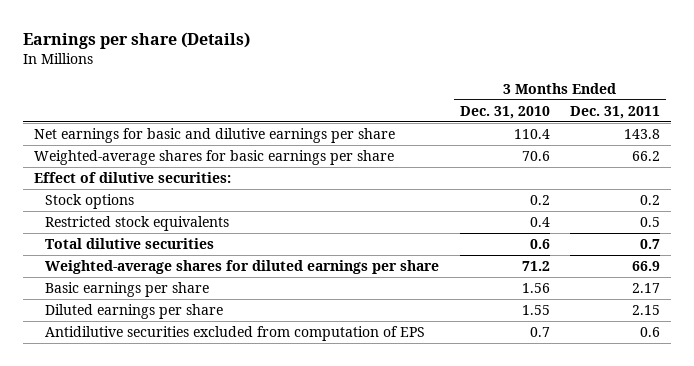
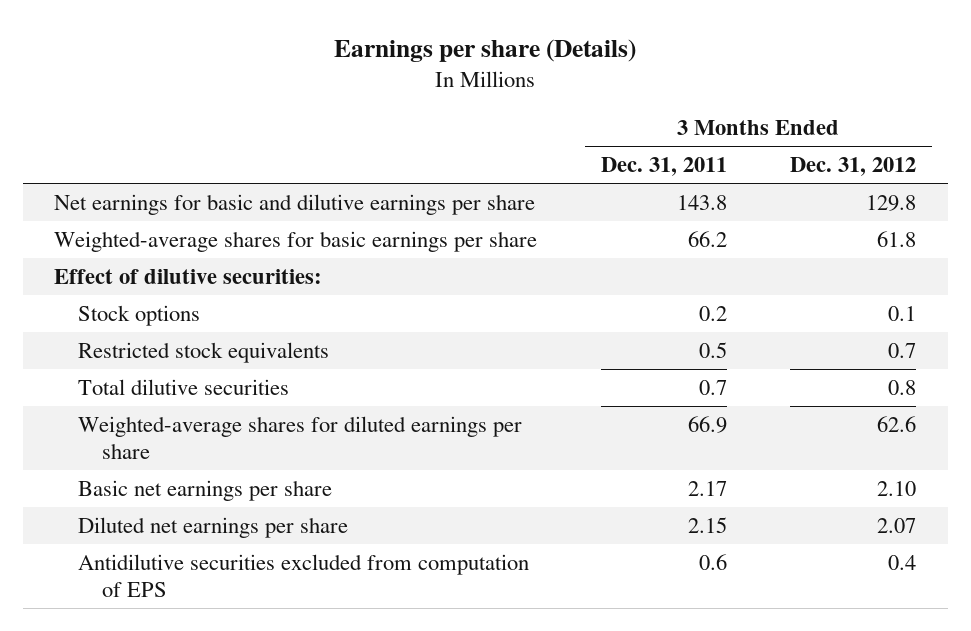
[459,105,550,119] Dec. 31, 2010 -> none
none -> [790,157,917,177] Dec. 31, 2012
[44,282,209,298] Basic earnings per share -> [78,479,333,501] Basic net earnings per share
[44,304,223,320] Diluted earnings per share -> [78,516,349,538] Diluted net earnings per share

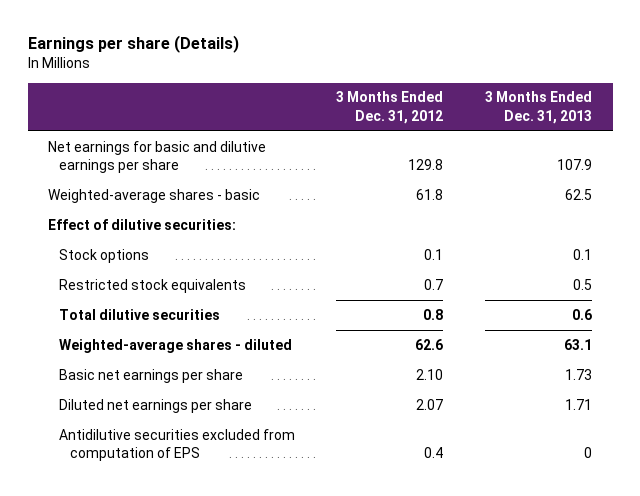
[600,157,727,177] Dec. 31, 2011 -> none
none -> [484,91,592,124] 3 Months Ended Dec. 31, 2013
[54,230,538,252] Weighted-average shares for basic earnings per share -> [48,188,261,203] Weighted-average shares - basic
[78,415,523,459] Weighted-average shares for diluted earnings per share -> [58,338,292,353] Weighted-average shares - diluted

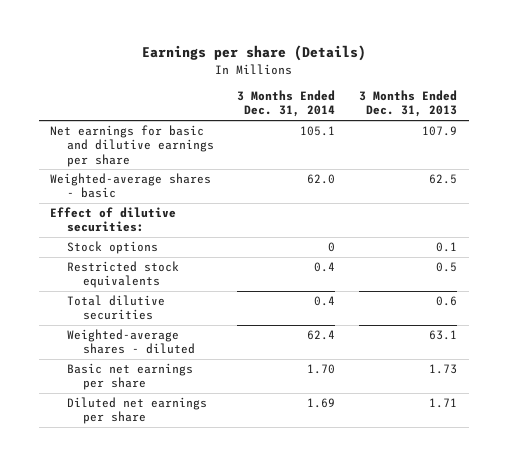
[336,91,444,124] 3 Months Ended Dec. 31, 2012 -> none
none -> [237,90,336,118] 3 Months Ended Dec. 31, 2014
[58,428,295,462] Antidilutive securities excluded from computation of EPS -> none

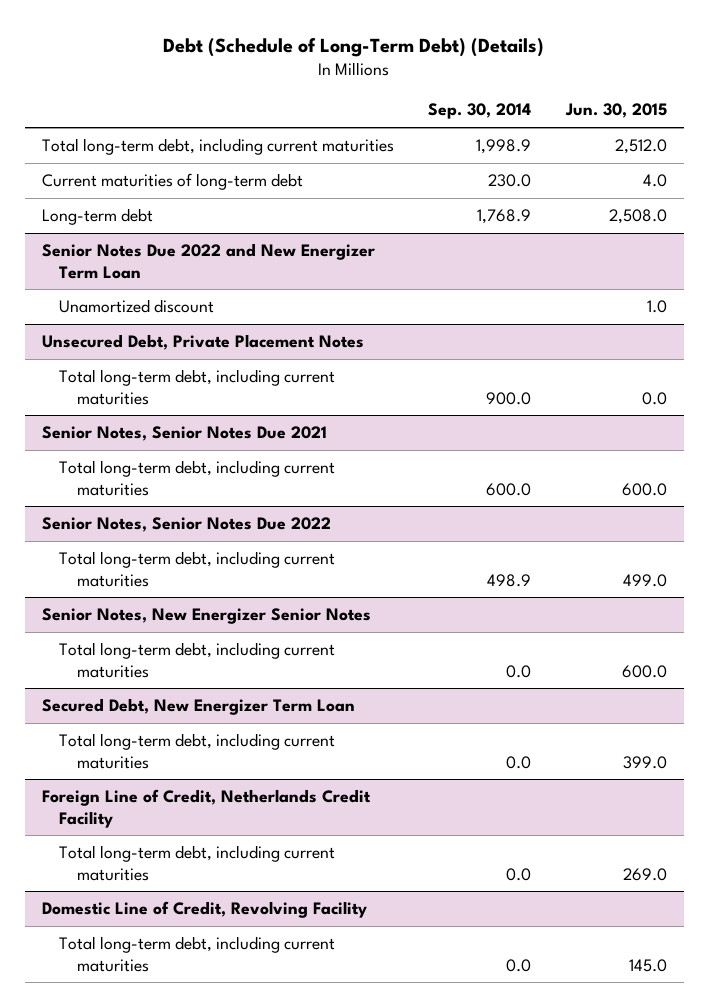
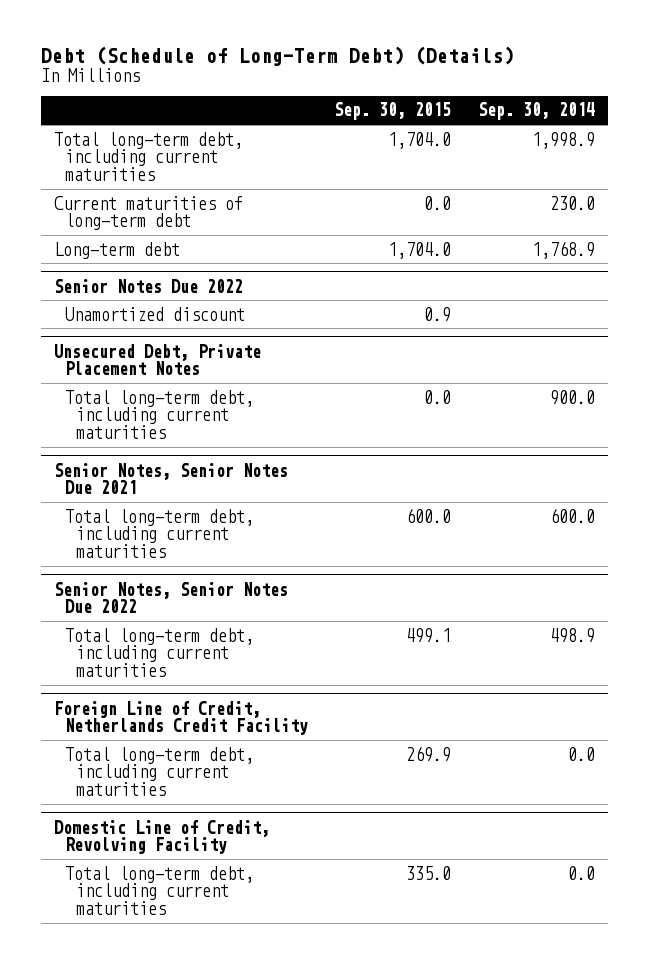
[564,103,667,119] Jun. 30, 2015 -> none
none -> [334,102,452,121] Sep. 30, 2015
[41,243,375,279] Senior Notes Due 2022 and New Energizer Term Loan -> none
none -> [54,278,244,293] Senior Notes Due 2022
[41,608,371,625] Senior Notes, New Energizer Senior Notes -> none
[59,642,336,678] Total long-term debt, including current maturities -> none
[41,698,355,716] Secured Debt, New Energizer Term Loan -> none
[59,733,336,769] Total long-term debt, including current maturities -> none

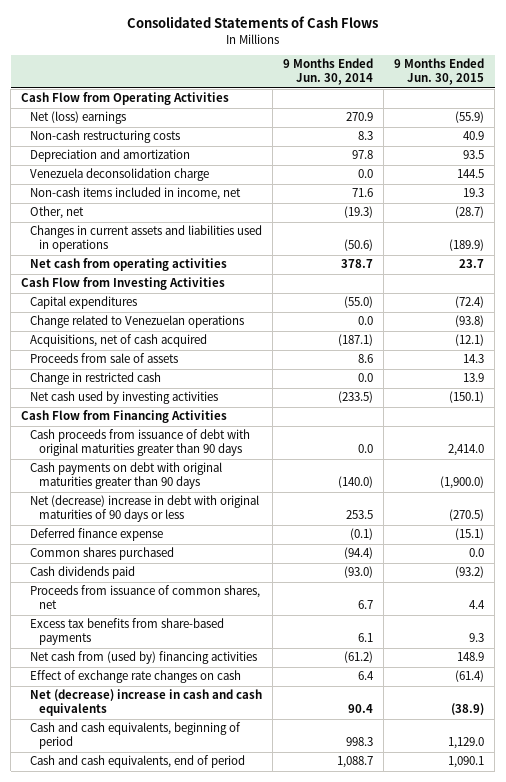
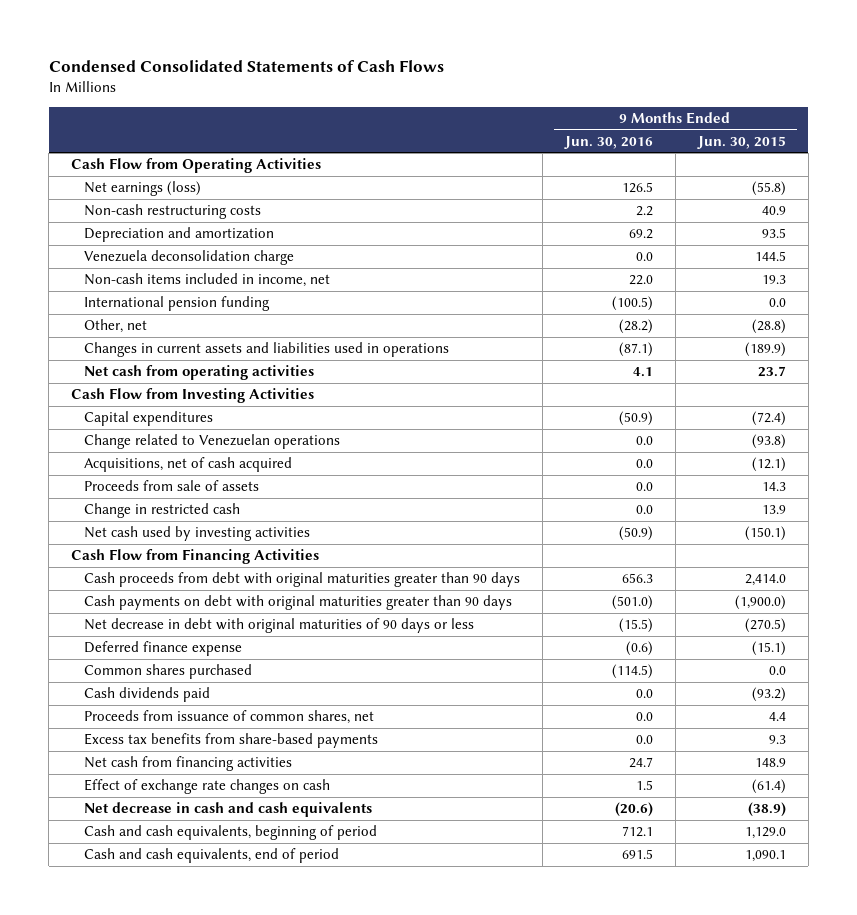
[126,16,378,29] Consolidated Statements of Cash Flows -> [48,59,444,72] Condensed Consolidated Statements of Cash Flows
[283,58,374,86] 9 Months Ended Jun. 30, 2014 -> none
none -> [564,135,654,149] Jun. 30, 2016
[30,111,127,125] Net (loss) earnings -> [84,181,202,197] Net earnings (loss)
[455,111,485,124] (55.9) -> [751,181,786,197] (55.8)
none -> [84,296,271,312] International pension funding
[455,206,485,219] (28.7) -> [751,319,786,335] (28.8)
[30,429,251,457] Cash proceeds from issuance of debt with original maturities greater than 90 days -> [84,572,521,588] Cash proceeds from debt with original maturities greater than 90 days
[30,495,260,523] Net (decrease) increase in debt with original maturities of 90 days or less -> [84,618,475,634] Net decrease in debt with original maturities of 90 days or less
[30,651,258,665] Net cash from (used by) financing activities -> [84,756,293,772] Net cash from financing activities
[30,689,263,717] Net (decrease) increase in cash and cash equivalents -> [84,802,373,818] Net decrease in cash and cash equivalents

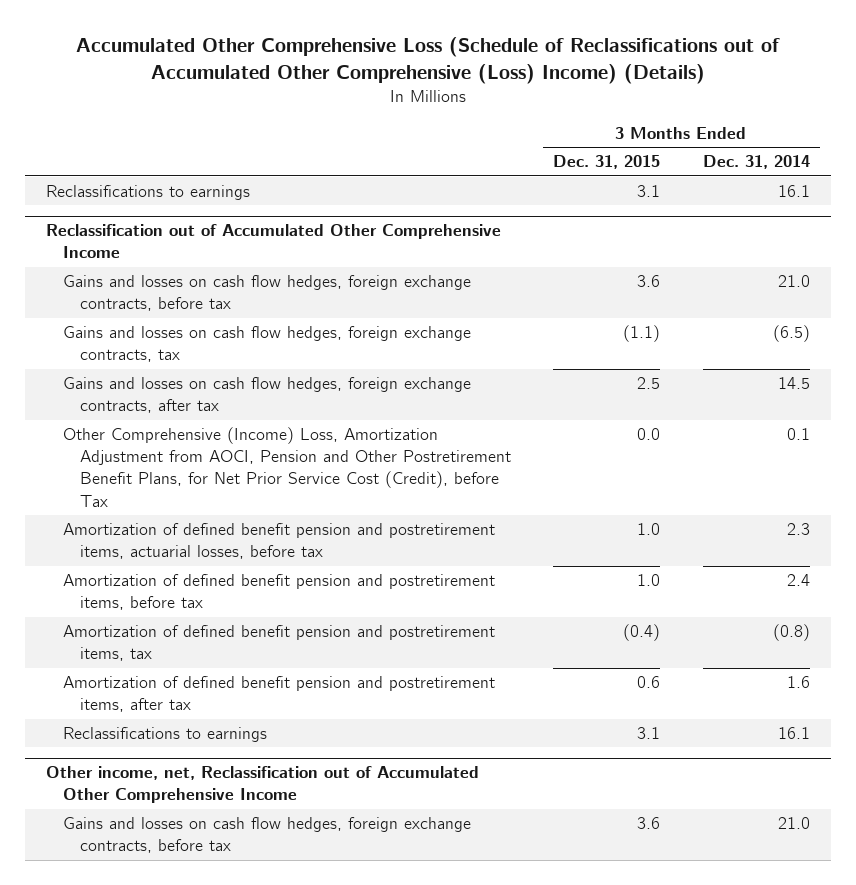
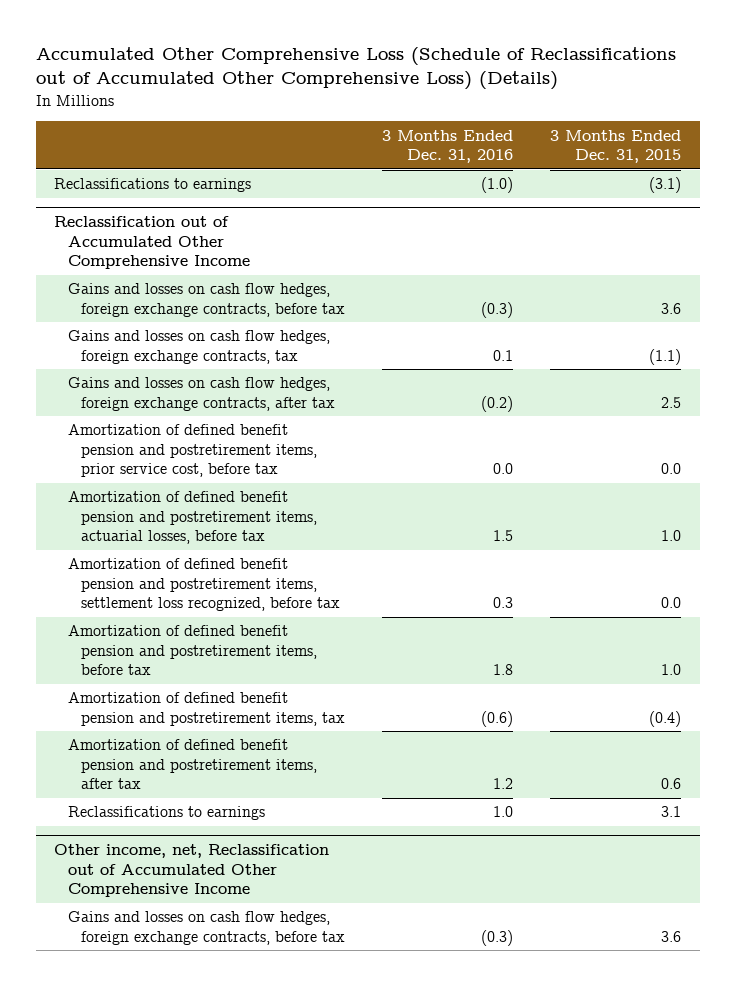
[75,36,780,84] Accumulated Other Comprehensive Loss (Schedule of Reclassifications out of Accumulated Other Comprehensive (Loss) Income) (Details) -> [35,47,676,91] Accumulated Other Comprehensive Loss (Schedule of Reclassifications out of Accumulated Other Comprehensive Loss) (Details)
[702,155,810,170] Dec. 31, 2014 -> none
none -> [382,129,514,164] 3 Months Ended Dec. 31, 2016
[637,185,661,198] 3.1 -> [649,177,682,194] (3.1)
[63,427,512,507] Other Comprehensive (Income) Loss, Amortization Adjustment from AOCI, Pension and Other Postretirement Benefit Plans, for Net Prior Service Cost (Credit), before Tax -> [67,424,318,478] Amortization of defined benefit pension and postretirement items, prior service cost, before tax
none -> [67,558,341,612] Amortization of defined benefit pension and postretirement items, settlement loss recognized, before tax

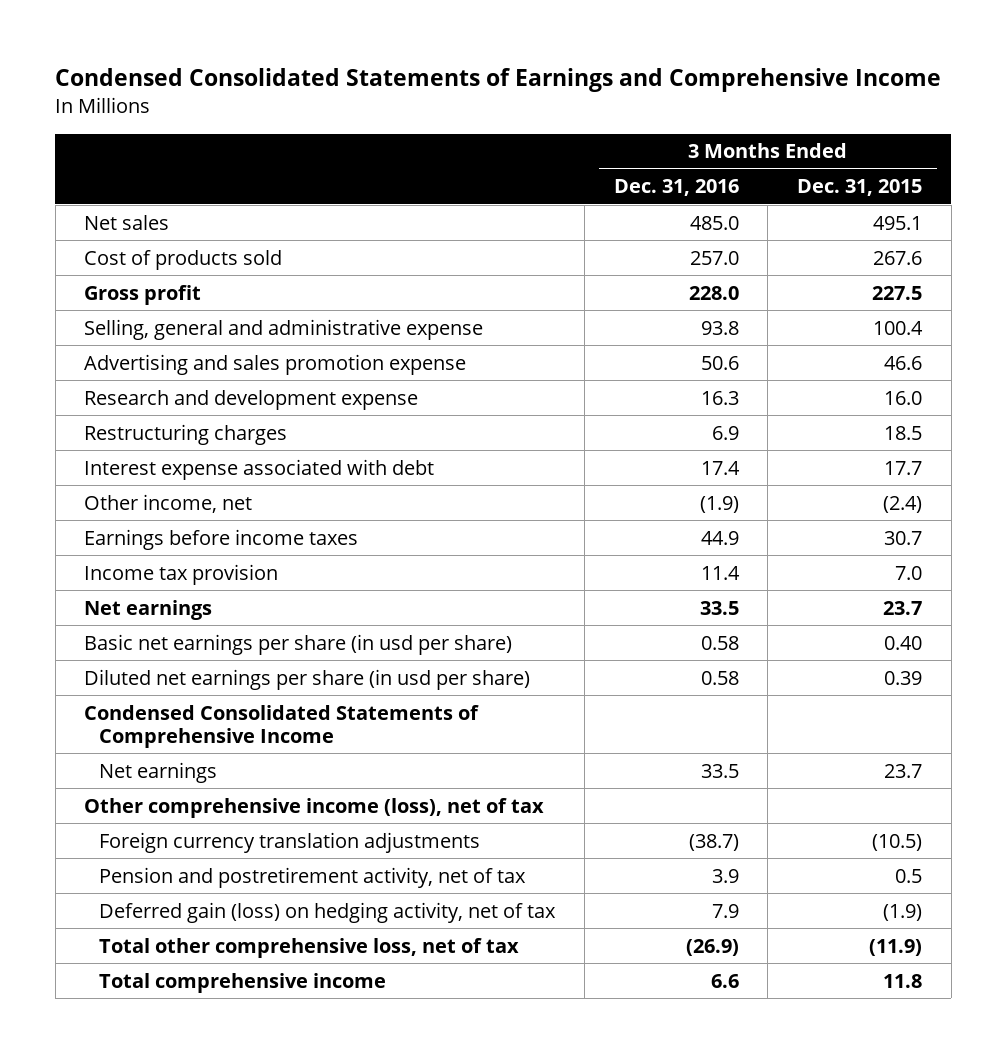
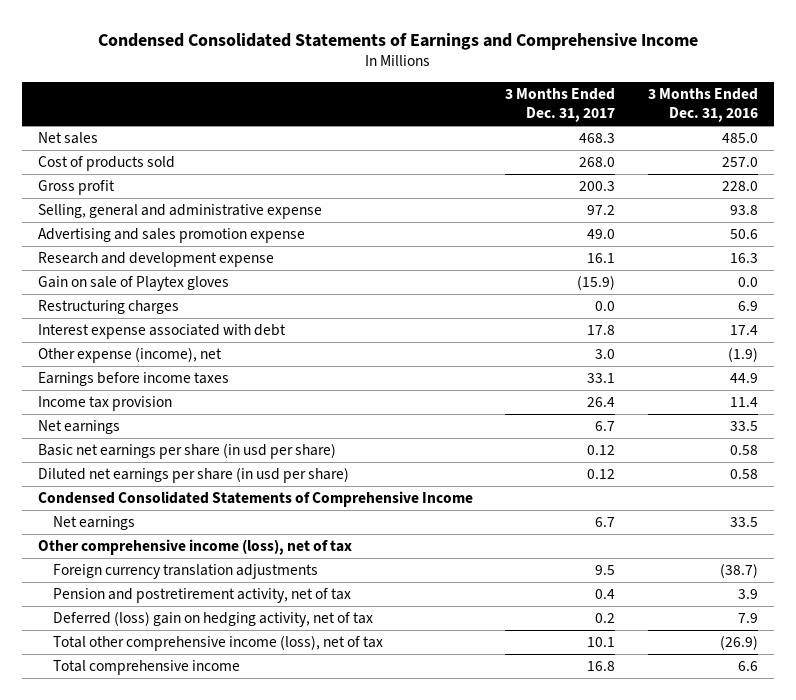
[797,179,923,197] Dec. 31, 2015 -> none
none -> [505,88,616,123] 3 Months Ended Dec. 31, 2017
none -> [37,276,229,292] Gain on sale of Playtex gloves
[84,493,253,513] Other income, net -> [37,347,222,364] Other expense (income), net
[99,901,557,923] Deferred gain (loss) on hedging activity, net of tax -> [52,611,373,628] Deferred (loss) gain on hedging activity, net of tax
[99,937,520,958] Total other comprehensive loss, net of tax -> [52,635,383,652] Total other comprehensive income (loss), net of tax

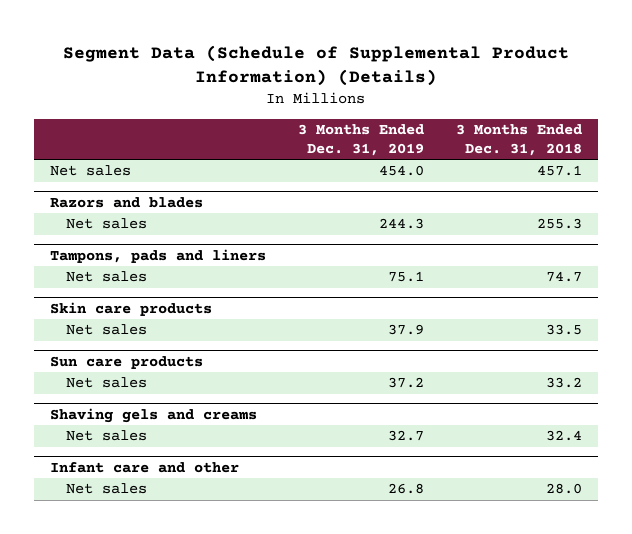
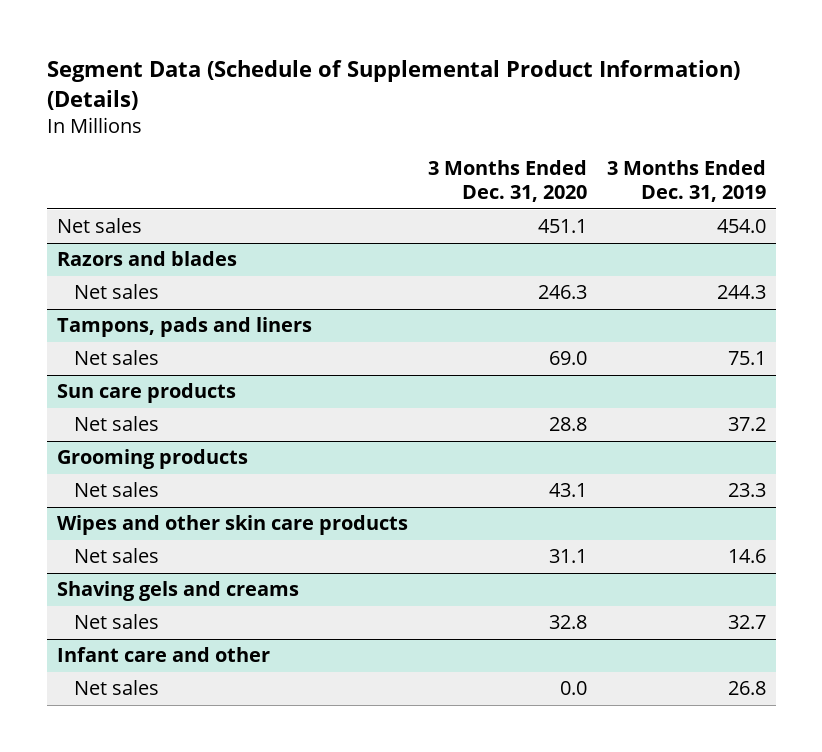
[455,124,582,156] 3 Months Ended Dec. 31, 2018 -> none
none -> [427,160,587,203] 3 Months Ended Dec. 31, 2020
[49,301,212,316] Skin care products -> none
[66,324,148,336] Net sales -> none
none -> [56,449,248,470] Grooming products
none -> [74,482,160,498] Net sales
none -> [56,515,408,536] Wipes and other skin care products
none -> [74,548,160,564] Net sales

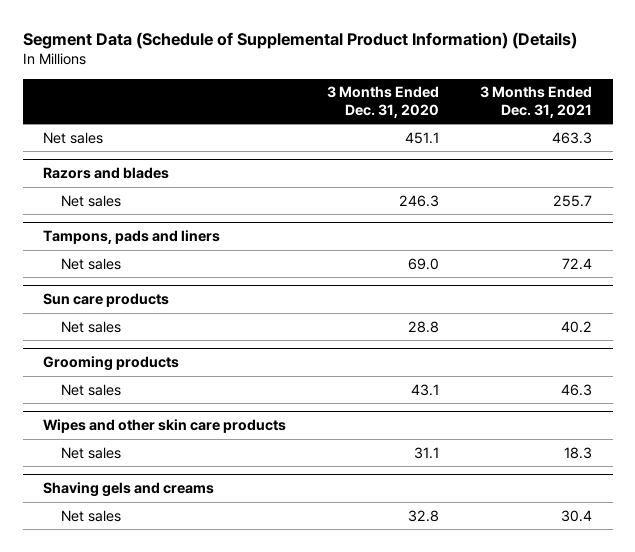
[606,160,766,203] 3 Months Ended Dec. 31, 2019 -> none
none -> [480,86,593,118] 3 Months Ended Dec. 31, 2021
[56,647,270,663] Infant care and other -> none
[74,680,160,696] Net sales -> none

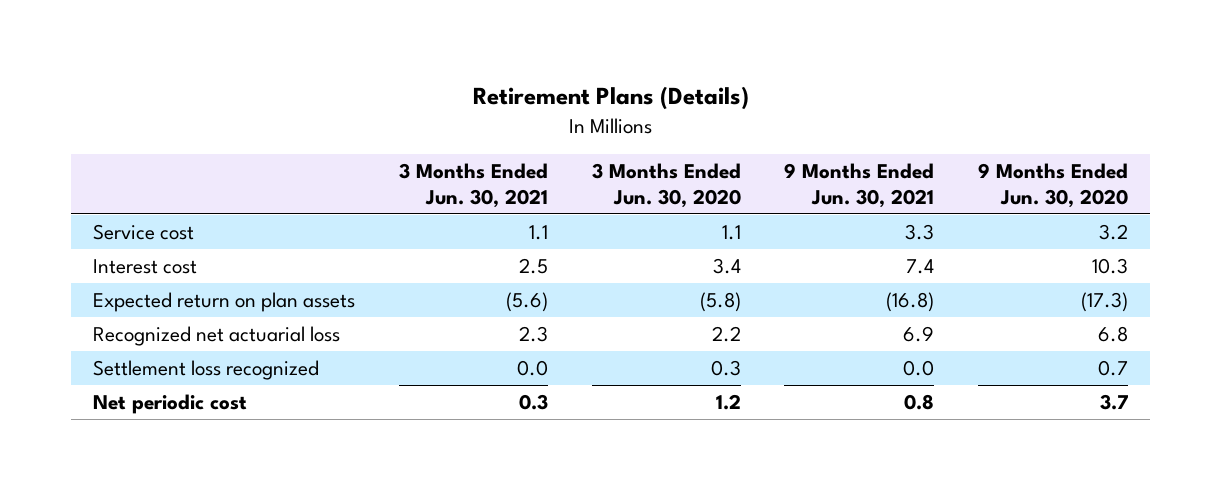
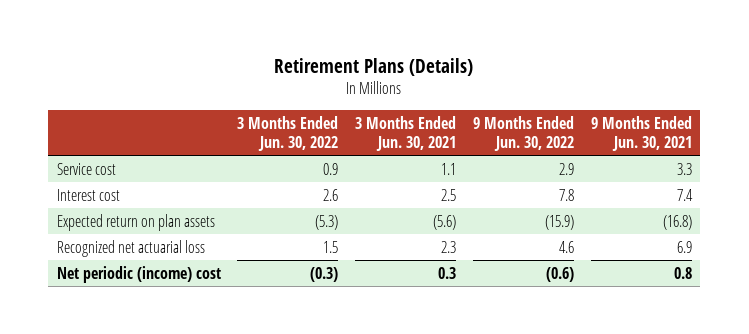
[591,163,741,208] 3 Months Ended Jun. 30, 2020 -> none
[978,163,1129,208] 9 Months Ended Jun. 30, 2020 -> none
none -> [237,116,339,151] 3 Months Ended Jun. 30, 2022
none -> [473,116,575,151] 9 Months Ended Jun. 30, 2022
[93,360,320,381] Settlement loss recognized -> none
[93,394,248,415] Net periodic cost -> [56,265,221,283] Net periodic (income) cost

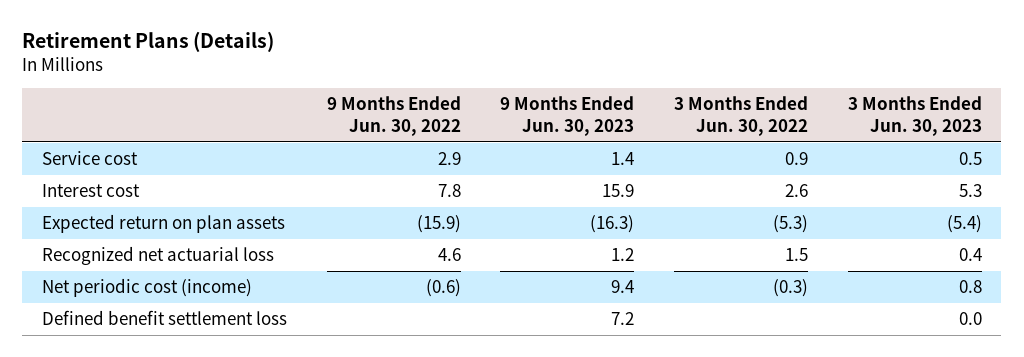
[355,116,457,151] 3 Months Ended Jun. 30, 2021 -> none
[590,116,692,151] 9 Months Ended Jun. 30, 2021 -> none
none -> [500,96,635,137] 9 Months Ended Jun. 30, 2023
none -> [847,96,982,137] 3 Months Ended Jun. 30, 2023
[56,265,221,283] Net periodic (income) cost -> [41,278,252,298] Net periodic cost (income)
none -> [41,310,287,326] Defined benefit settlement loss

